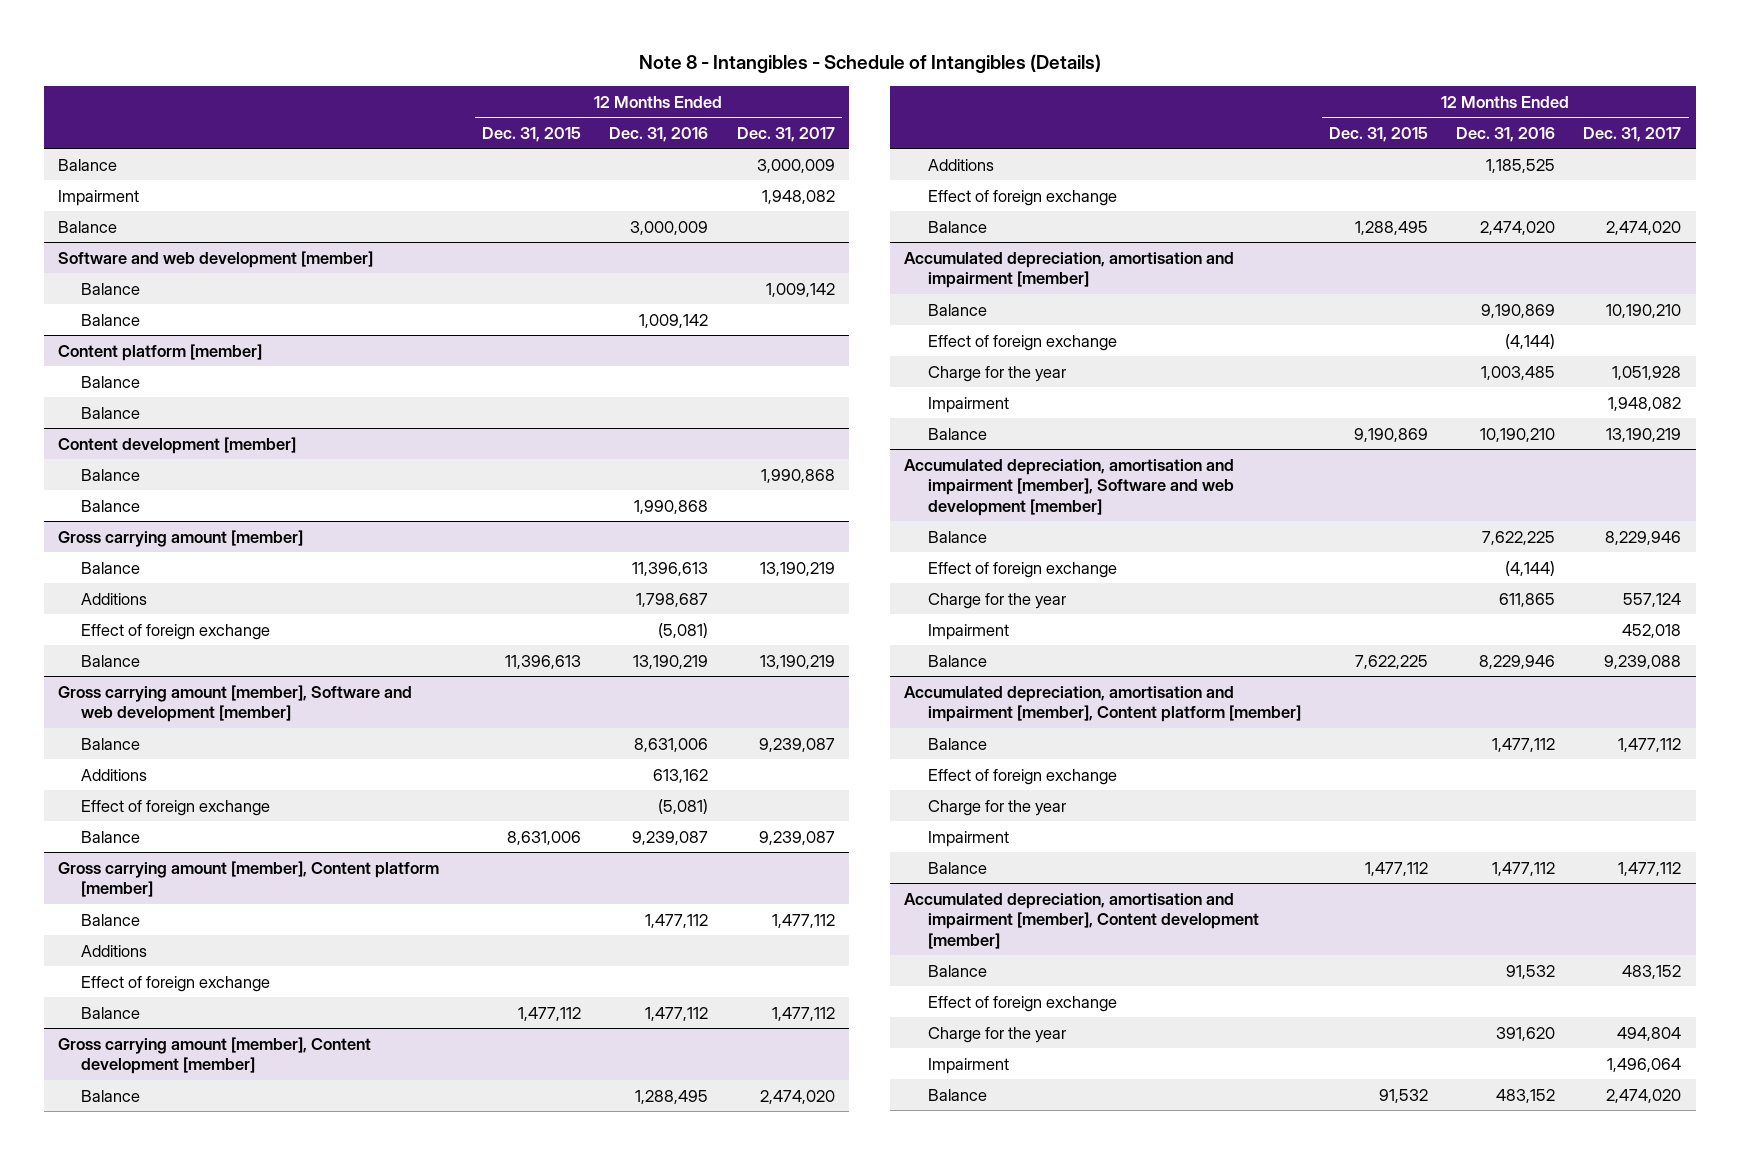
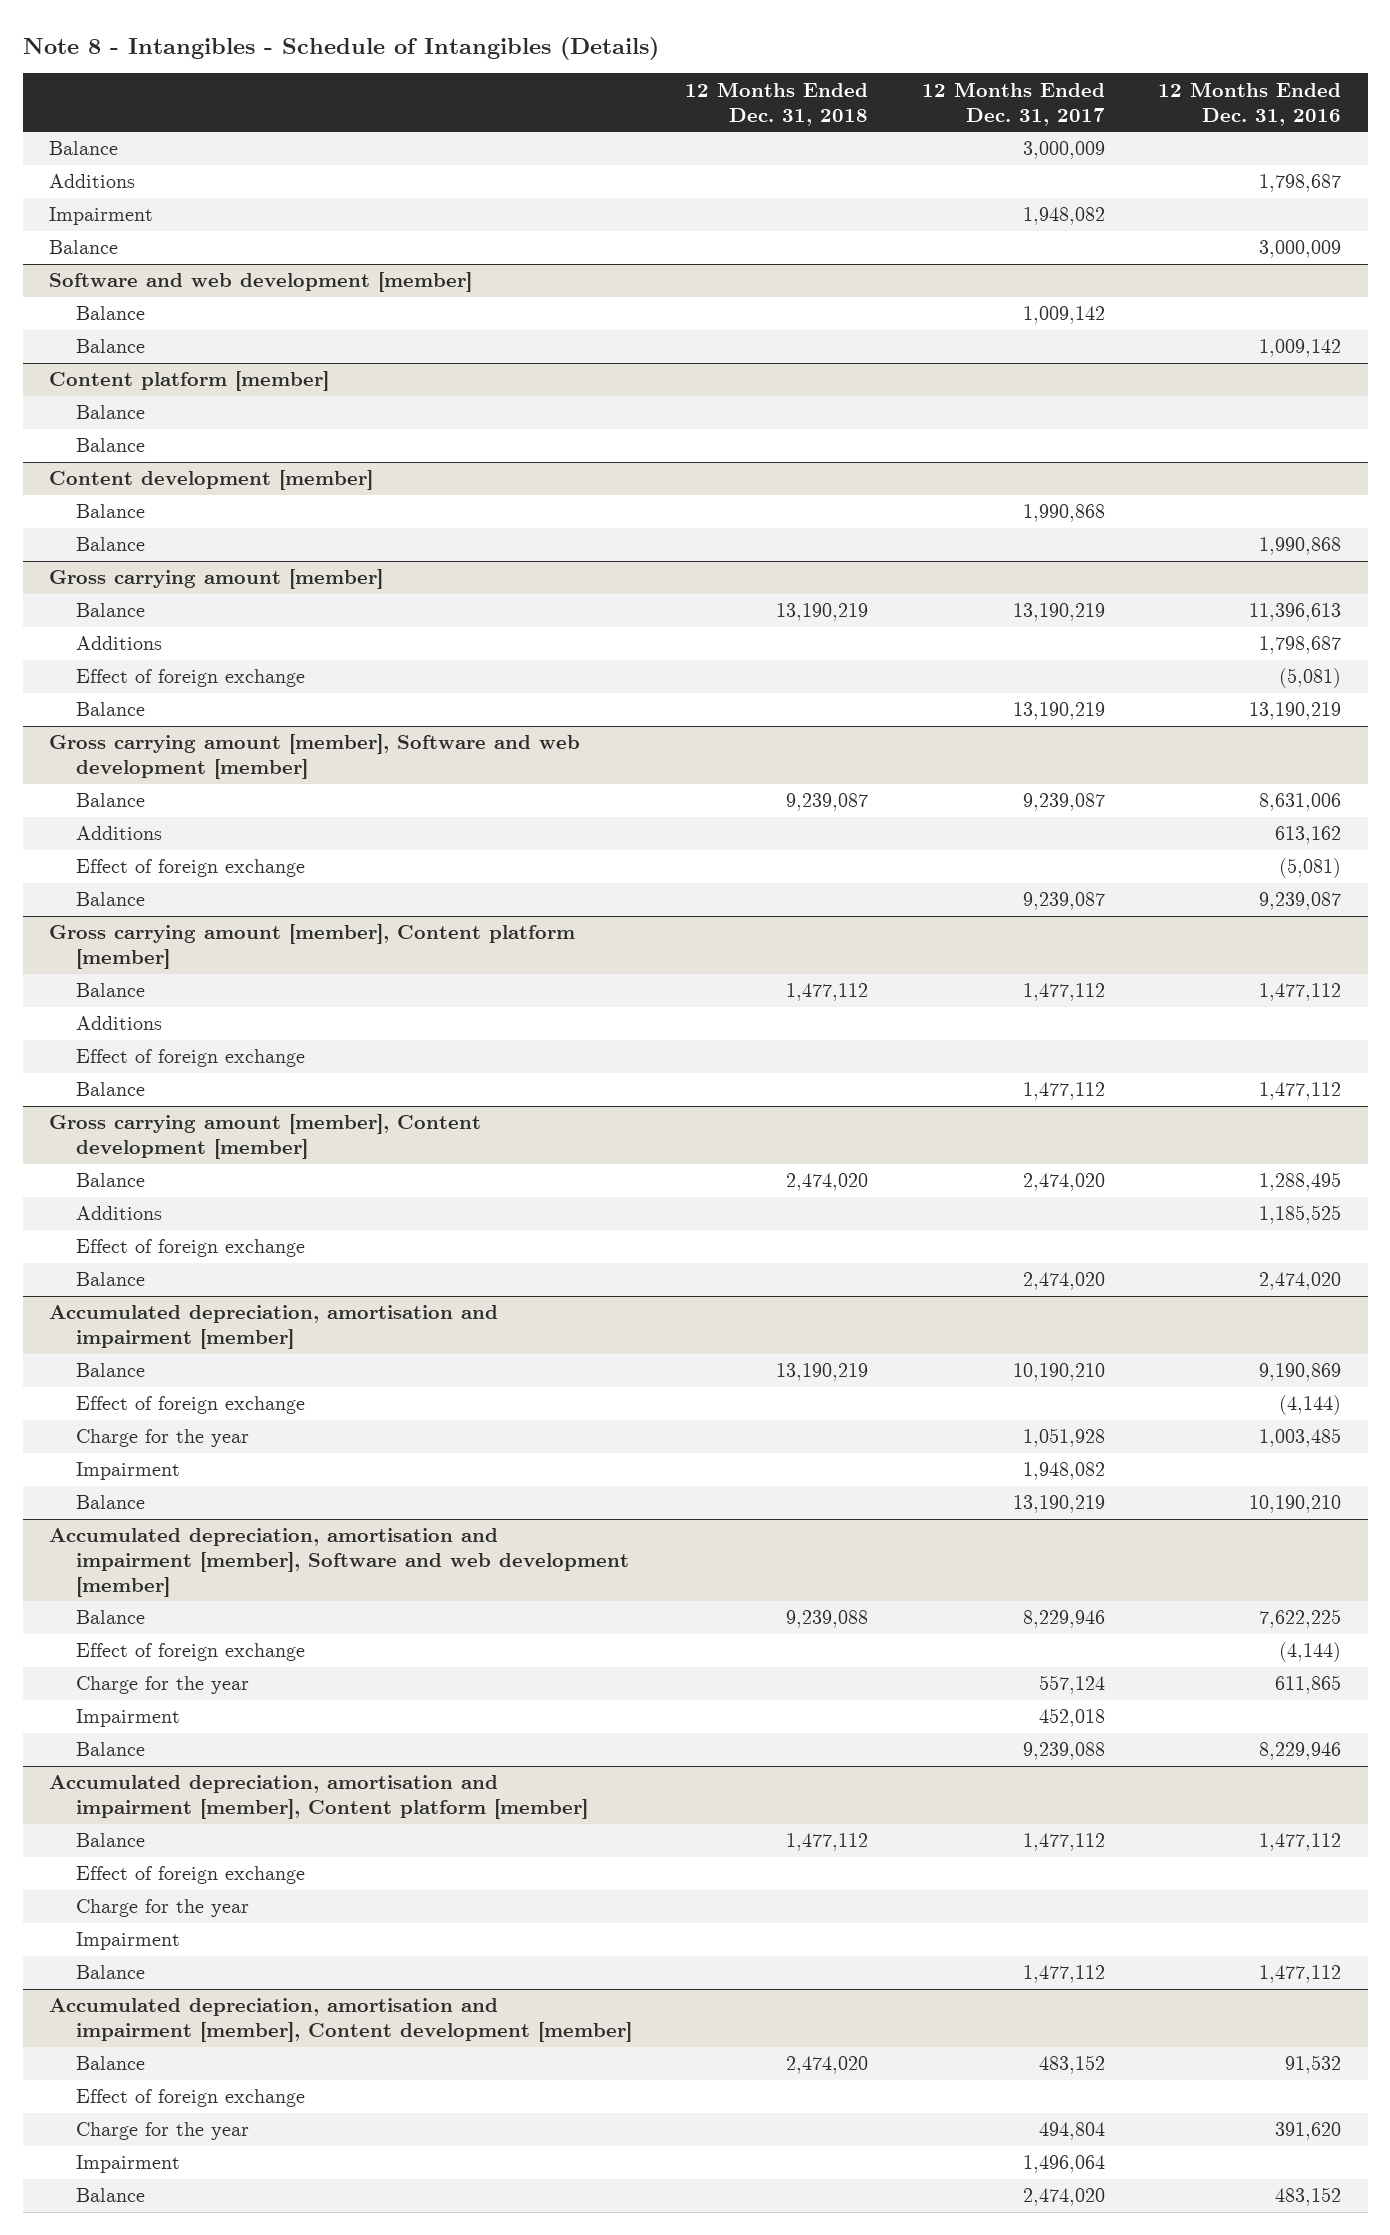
[482,126,582,142] Dec. 31, 2015 -> none
none -> [685,81,869,126] 12 Months Ended Dec. 31, 2018
none -> [49,174,136,189] Additions

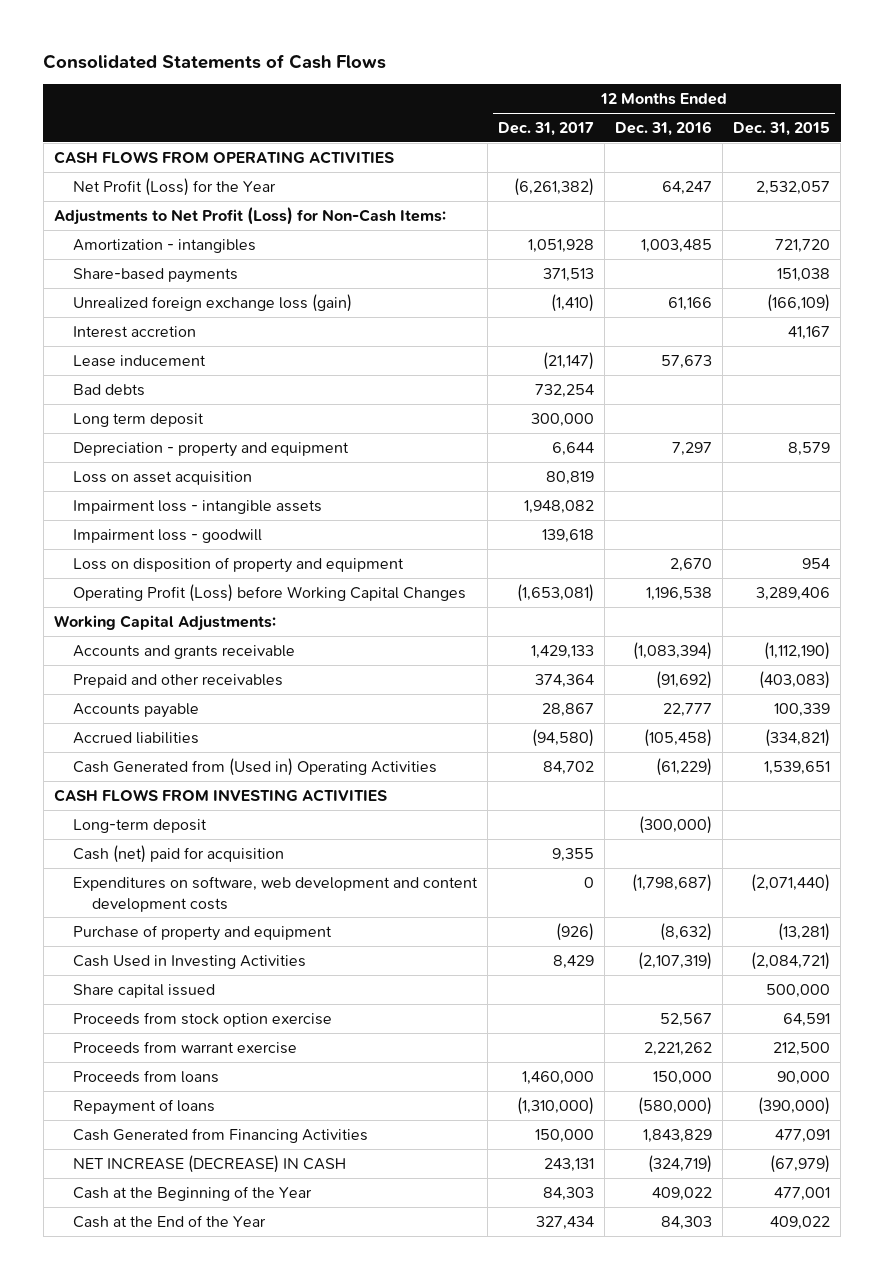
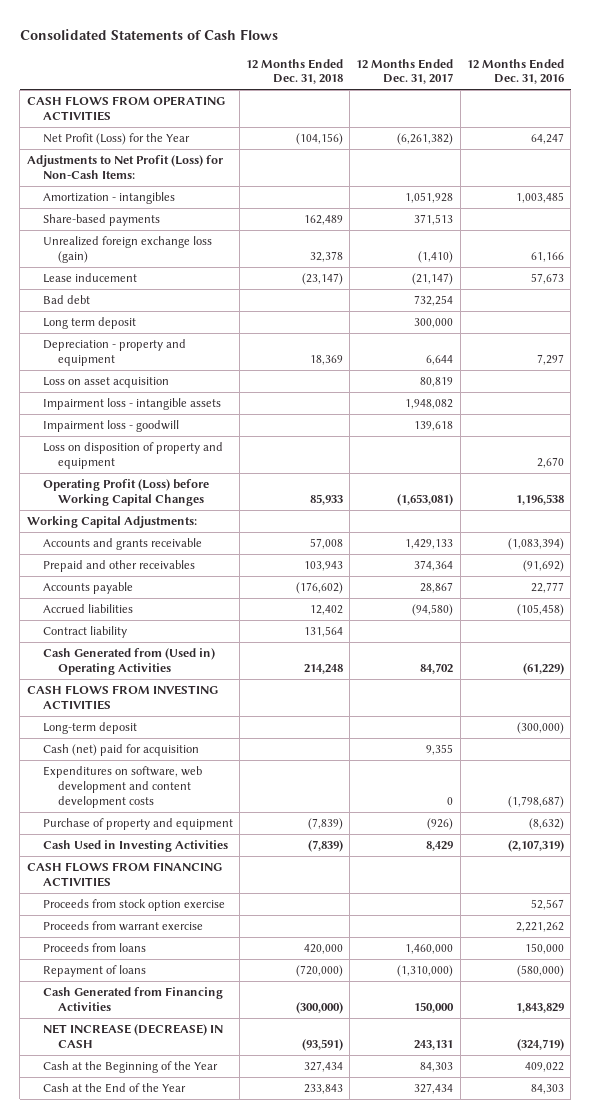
[733,121,831,136] Dec. 31, 2015 -> none
none -> [245,58,343,85] 12 Months Ended Dec. 31, 2018
[72,325,196,338] Interest accretion -> none
[72,383,145,396] Bad debts -> [42,295,90,305] Bad debt
none -> [42,626,127,639] Contract liability
[72,983,215,998] Share capital issued -> none
none -> [26,862,222,888] CASH FLOWS FROM FINANCING ACTIVITIES

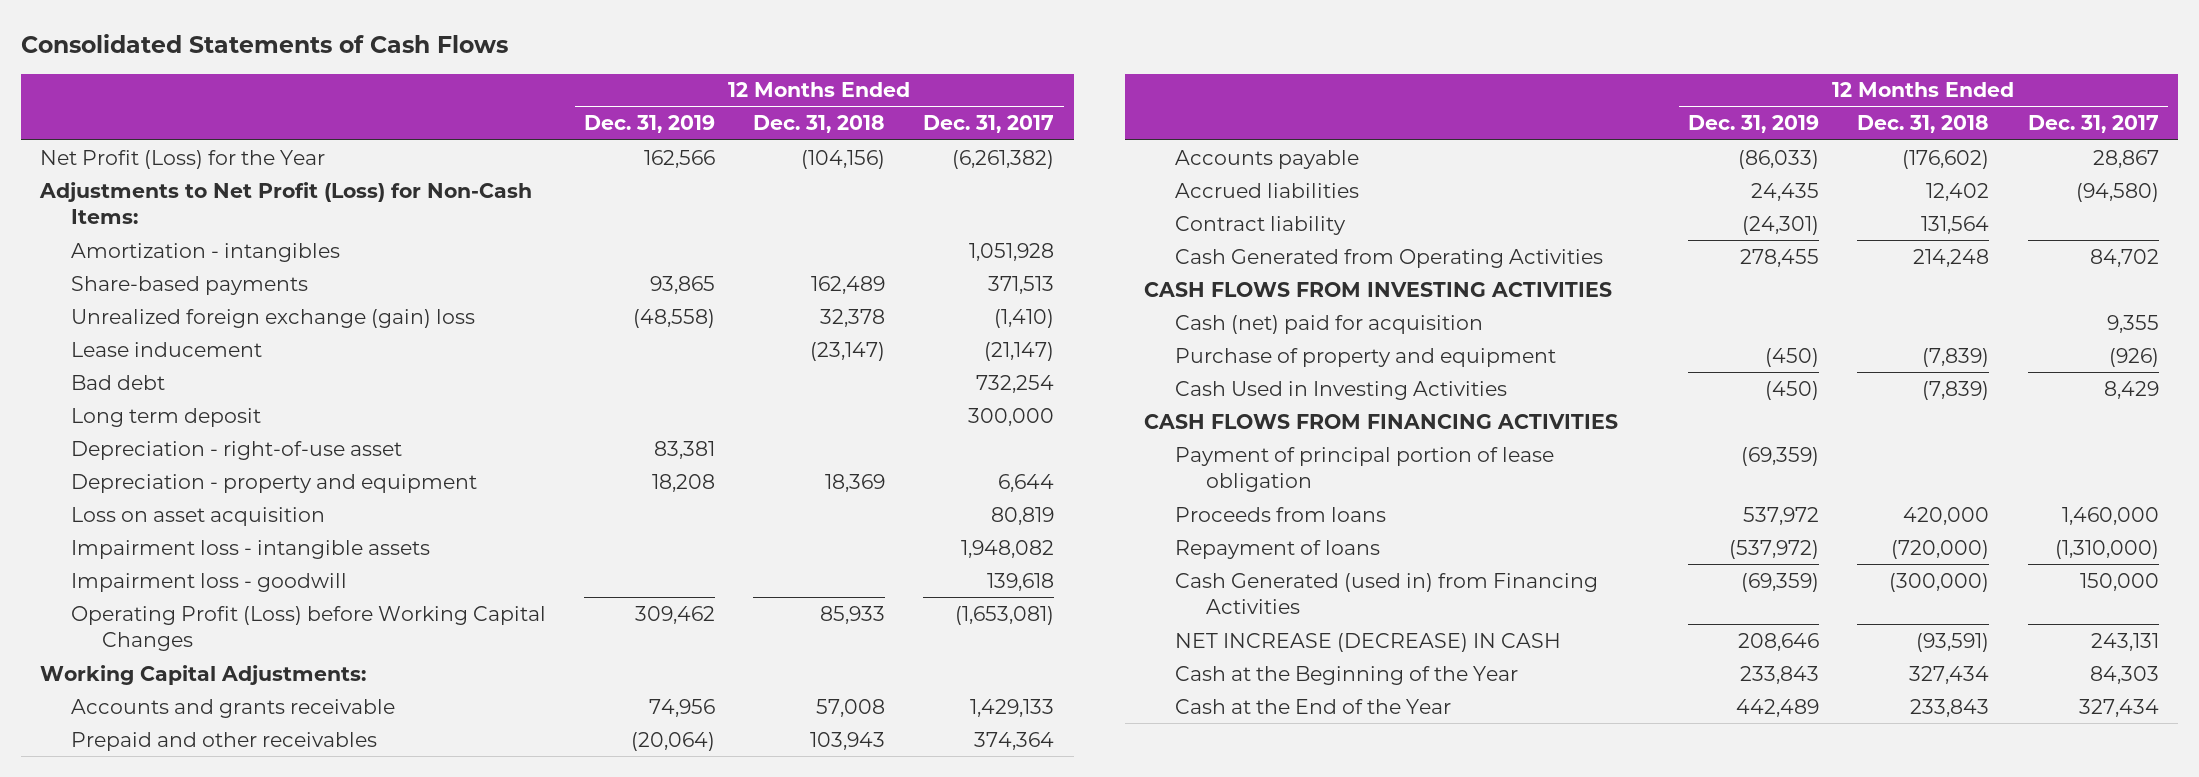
[466,58,564,85] 12 Months Ended Dec. 31, 2016 -> none
none -> [584,115,716,134] Dec. 31, 2019
[26,96,225,122] CASH FLOWS FROM OPERATING ACTIVITIES -> none
[42,236,212,264] Unrealized foreign exchange loss (gain) -> [71,308,476,328] Unrealized foreign exchange (gain) loss
none -> [71,440,403,460] Depreciation - right-of-use asset
[42,442,223,470] Loss on disposition of property and equipment -> none
[42,648,215,676] Cash Generated from (Used in) Operating Activities -> [1175,248,1604,268] Cash Generated from Operating Activities
[42,722,137,735] Long-term deposit -> none
[42,766,202,808] Expenditures on software, web development and content development costs -> none
[42,899,225,912] Proceeds from stock option exercise -> none
[42,921,203,932] Proceeds from warrant exercise -> none
none -> [1175,446,1555,493] Payment of principal portion of lease obligation
[42,987,223,1012] Cash Generated from Financing Activities -> [1175,572,1599,615] Cash Generated (used in) from Financing Activities

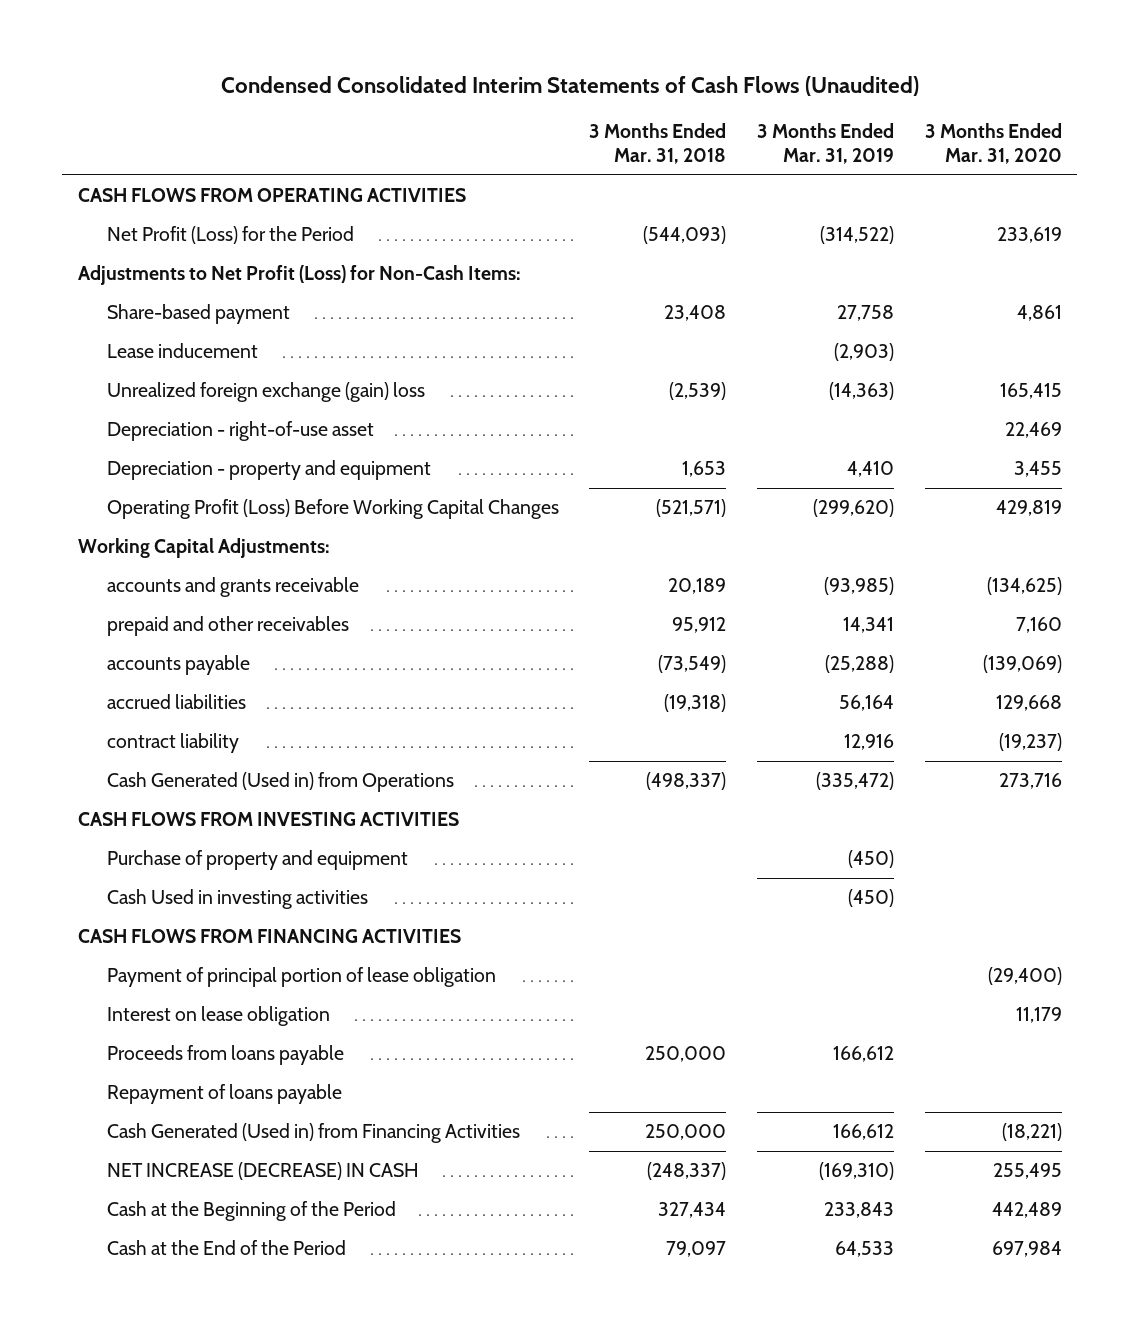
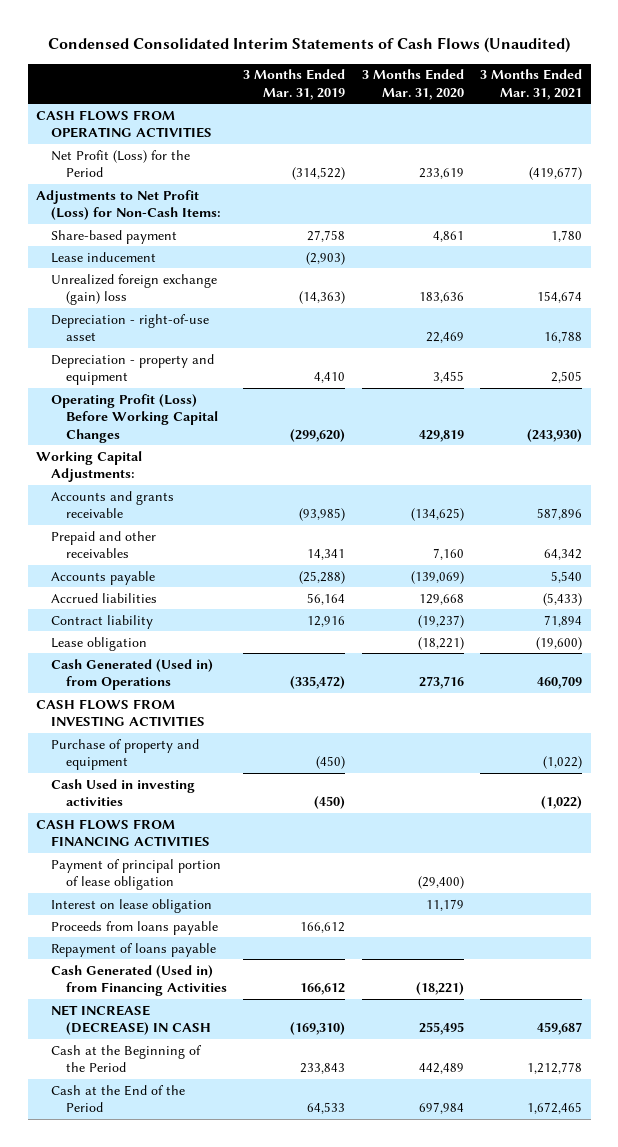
[589,123,727,165] 3 Months Ended Mar. 31, 2018 -> none
none -> [480,69,583,100] 3 Months Ended Mar. 31, 2021
[999,383,1062,400] 165,415 -> [418,292,464,304] 183,636
[106,577,359,598] accounts and grants receivable -> [50,490,174,519] Accounts and grants receivable
[106,616,349,637] prepaid and other receivables -> [50,530,156,559] Prepaid and other receivables
[106,655,250,676] accounts payable -> [50,570,155,585] Accounts payable
[106,694,246,710] accrued liabilities -> [50,592,157,603] Accrued liabilities
[106,733,239,754] contract liability -> [50,614,153,629] Contract liability
none -> [50,636,147,651] Lease obligation

